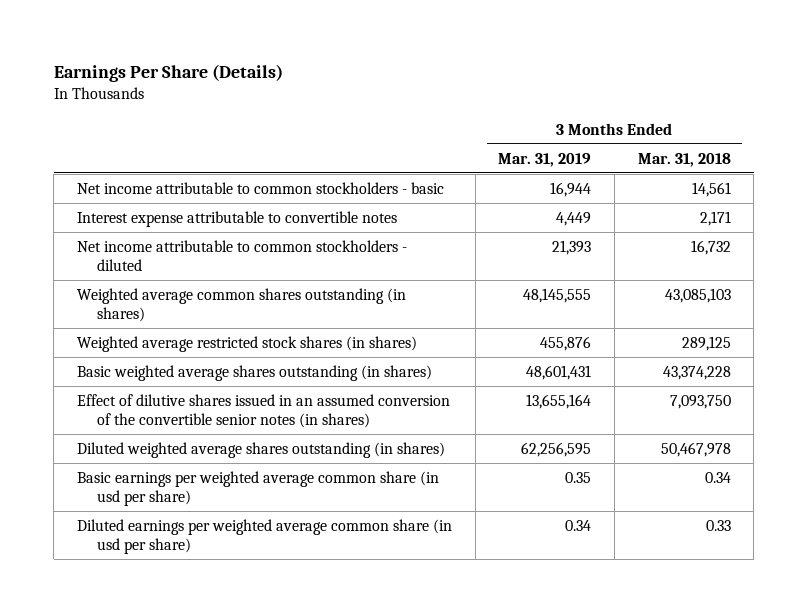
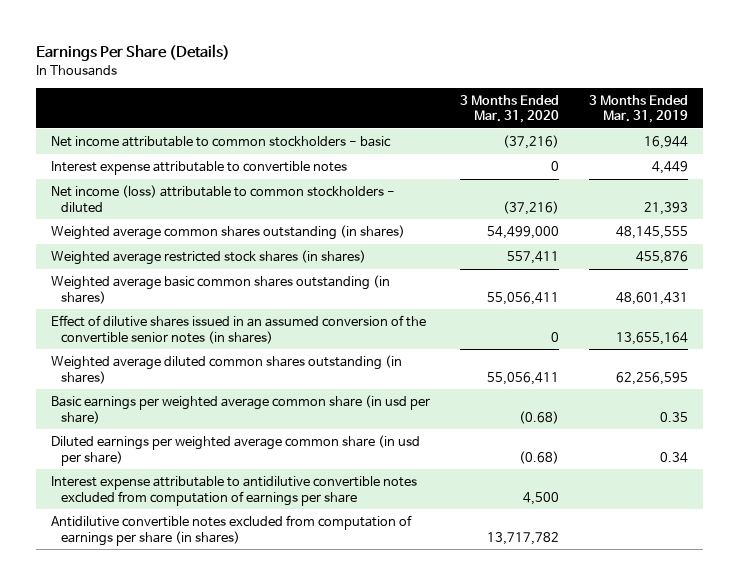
[637,152,731,167] Mar. 31, 2018 -> none
none -> [460,94,560,124] 3 Months Ended Mar. 31, 2020
[76,239,407,271] Net income attributable to common stockholders - diluted -> [51,185,396,213] Net income (loss) attributable to common stockholders - diluted
[76,364,432,381] Basic weighted average shares outstanding (in shares) -> [51,275,391,304] Weighted average basic common shares outstanding (in shares)
[76,441,445,458] Diluted weighted average shares outstanding (in shares) -> [51,355,403,384] Weighted average diluted common shares outstanding (in shares)
none -> [51,476,418,506] Interest expense attributable to antidilutive convertible notes excluded from computation of earnings per share
none -> [51,515,413,546] Antidilutive convertible notes excluded from computation of earnings per share (in shares)

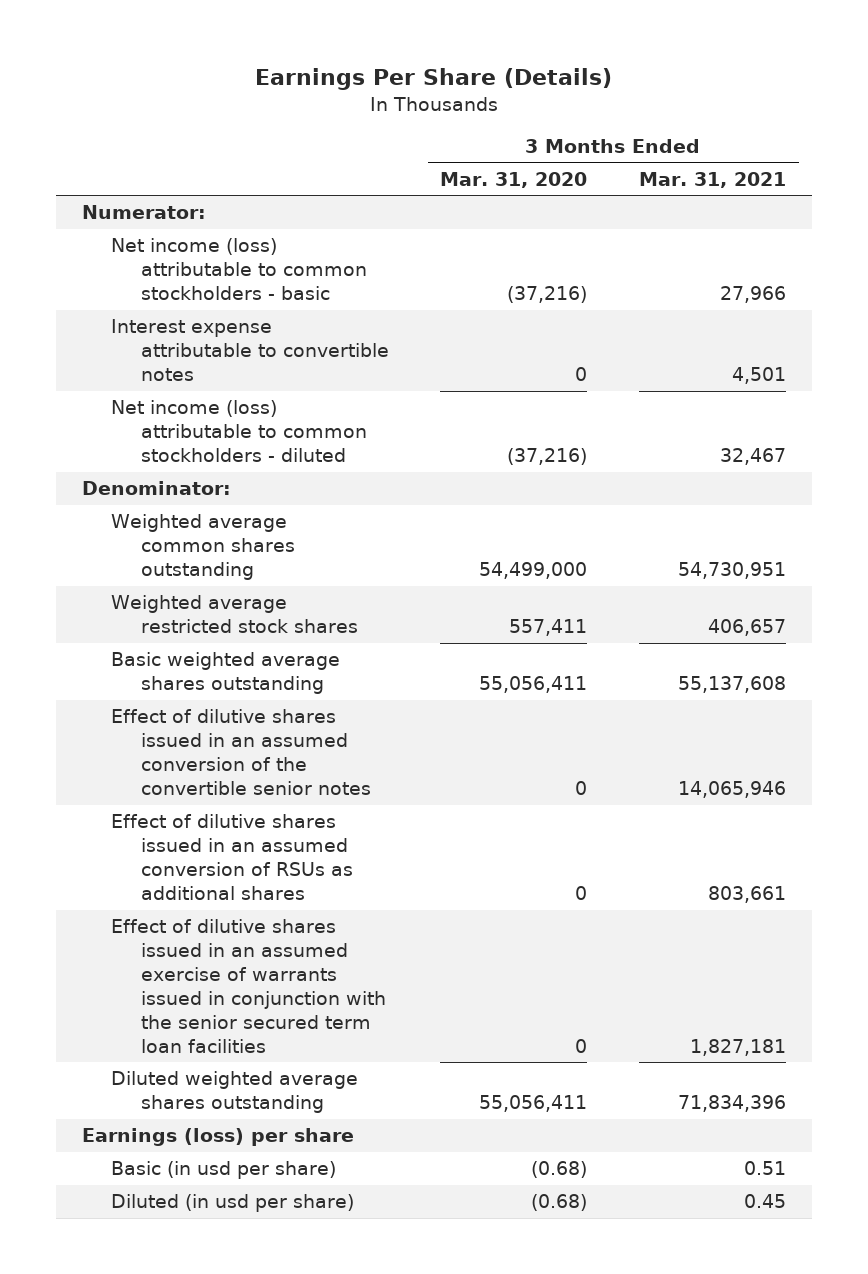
[589,94,689,124] 3 Months Ended Mar. 31, 2019 -> none
none -> [638,171,786,188] Mar. 31, 2021
none -> [81,205,206,220] Numerator:
[51,136,392,148] Net income attributable to common stockholders - basic -> [111,238,367,301] Net income (loss) attributable to common stockholders - basic
[51,476,418,506] Interest expense attributable to antidilutive convertible notes excluded from computation of earnings per share -> none
[51,515,413,546] Antidilutive convertible notes excluded from computation of earnings per share (in shares) -> none
none -> [81,481,231,496] Denominator:
[51,225,406,241] Weighted average common shares outstanding (in shares) -> [111,514,295,581] Weighted average common shares outstanding
[51,250,367,266] Weighted average restricted stock shares (in shares) -> [111,595,358,634] Weighted average restricted stock shares
[51,275,391,304] Weighted average basic common shares outstanding (in shares) -> [111,652,341,695] Basic weighted average shares outstanding
[51,315,427,344] Effect of dilutive shares issued in an assumed conversion of the convertible senior notes (in shares) -> [111,709,371,796] Effect of dilutive shares issued in an assumed conversion of the convertible senior notes
none -> [111,814,353,901] Effect of dilutive shares issued in an assumed conversion of RSUs as additional shares
none -> [111,919,386,1053] Effect of dilutive shares issued in an assumed exercise of warrants issued in conjunction with the senior secured term loan facilities
[51,355,403,384] Weighted average diluted common shares outstanding (in shares) -> [111,1071,359,1114] Diluted weighted average shares outstanding
none -> [81,1128,354,1147] Earnings (loss) per share
[51,395,431,424] Basic earnings per weighted average common share (in usd per share) -> [111,1161,337,1180] Basic (in usd per share)
[51,435,421,466] Diluted earnings per weighted average common share (in usd per share) -> [111,1194,355,1213] Diluted (in usd per share)

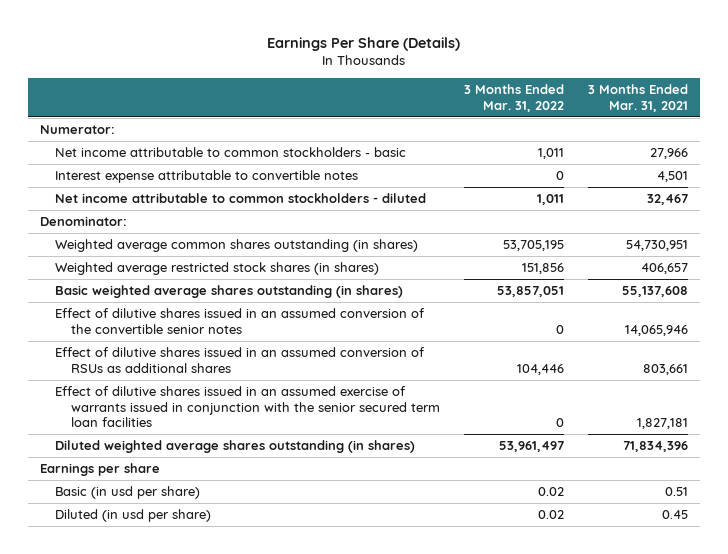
[440,171,588,188] Mar. 31, 2020 -> none
none -> [463,84,564,112] 3 Months Ended Mar. 31, 2022
[111,238,367,301] Net income (loss) attributable to common stockholders - basic -> [55,147,407,158] Net income attributable to common stockholders - basic
[111,400,367,463] Net income (loss) attributable to common stockholders - diluted -> [55,193,427,204] Net income attributable to common stockholders - diluted
[111,514,295,581] Weighted average common shares outstanding -> [55,239,419,253] Weighted average common shares outstanding (in shares)
[111,595,358,634] Weighted average restricted stock shares -> [55,262,380,276] Weighted average restricted stock shares (in shares)
[111,652,341,695] Basic weighted average shares outstanding -> [55,285,404,299] Basic weighted average shares outstanding (in shares)
[111,1071,359,1114] Diluted weighted average shares outstanding -> [55,440,416,454] Diluted weighted average shares outstanding (in shares)
[81,1128,354,1147] Earnings (loss) per share -> [40,463,161,477] Earnings per share

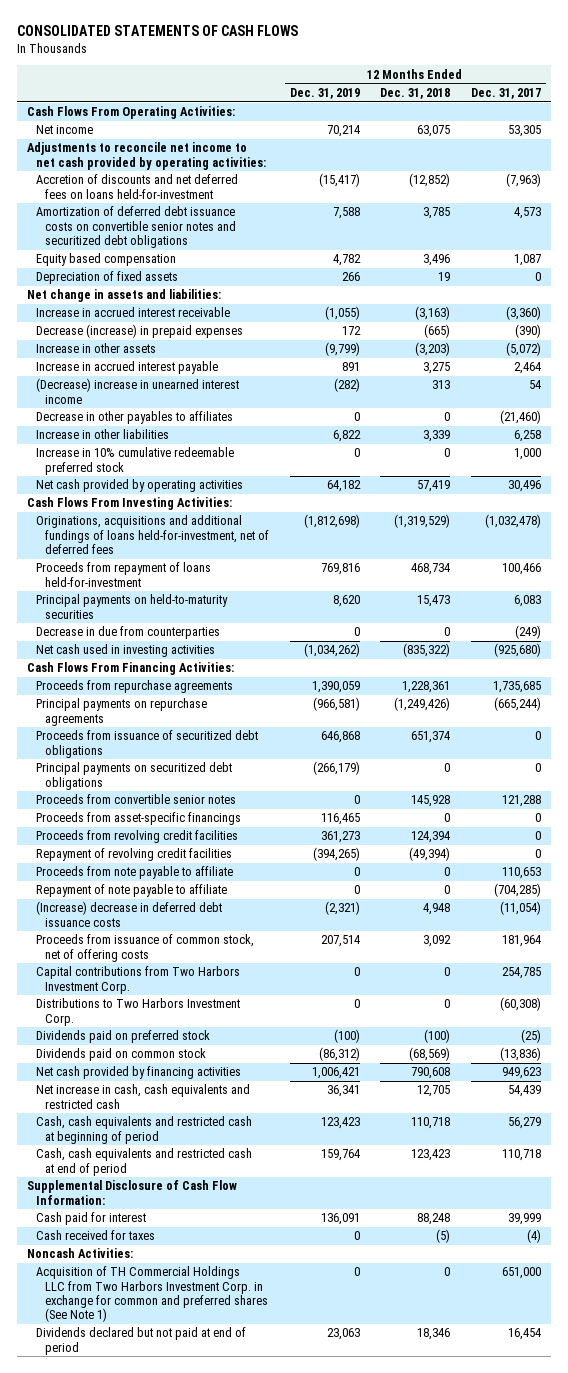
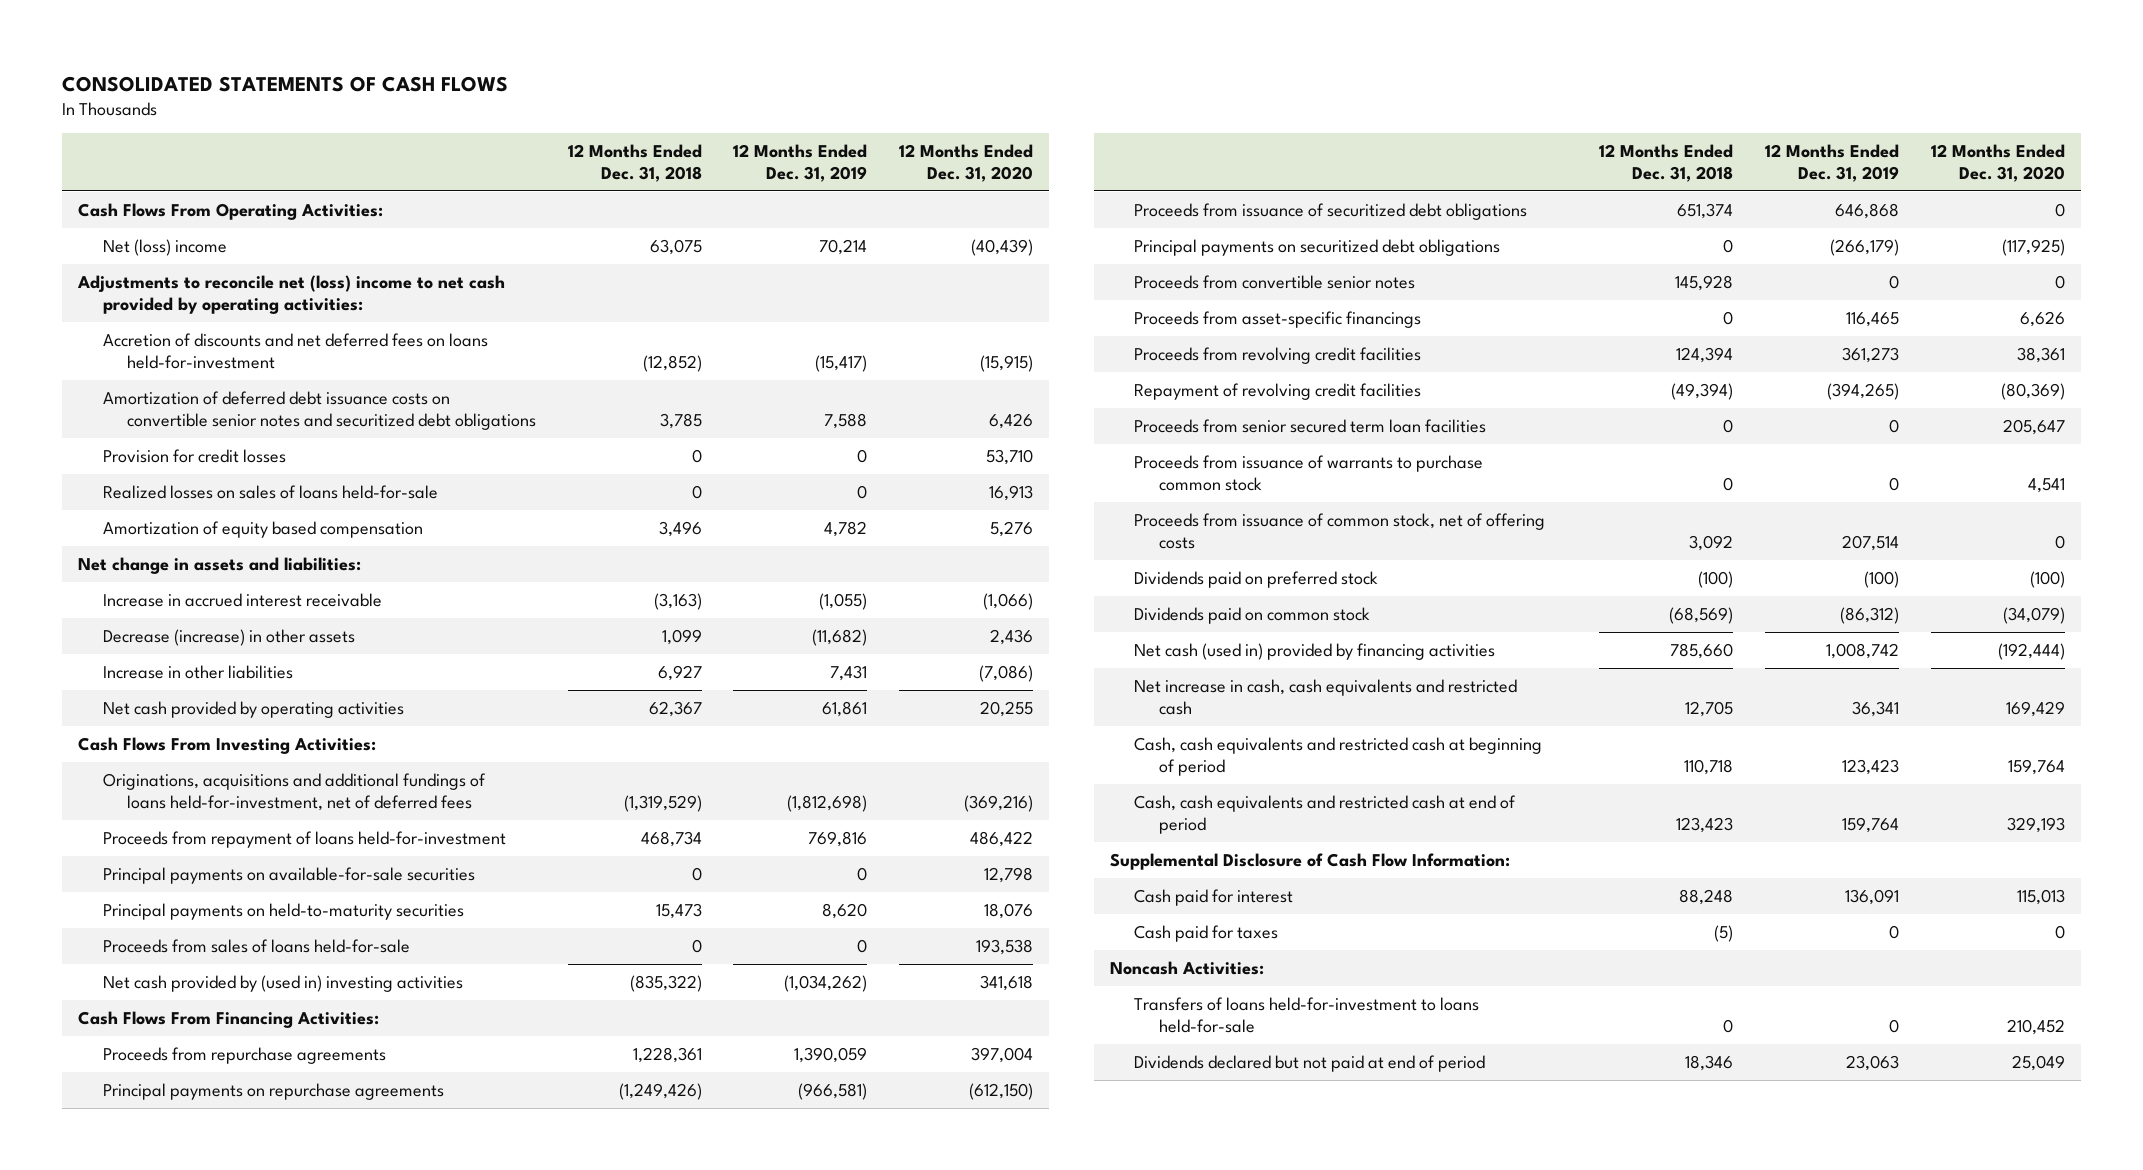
[470,87,541,99] Dec. 31, 2017 -> none
none -> [899,143,1034,182] 12 Months Ended Dec. 31, 2020
[36,125,94,135] Net income -> [102,238,227,256] Net (loss) income
[27,142,267,170] Adjustments to reconcile net income to net cash provided by operating activities: -> [77,274,506,314] Adjustments to reconcile net (loss) income to net cash provided by operating activities:
[36,271,179,285] Depreciation of fixed assets -> none
none -> [102,448,286,463] Provision for credit losses
none -> [102,484,438,499] Realized losses on sales of loans held-for-sale
[36,253,177,267] Equity based compensation -> [102,520,423,538] Amortization of equity based compensation
[36,324,244,339] Decrease (increase) in prepaid expenses -> none
[36,361,219,375] Increase in accrued interest payable -> none
[36,378,240,404] (Decrease) increase in unearned interest income -> none
[36,411,234,425] Decrease in other payables to affiliates -> none
[36,447,235,475] Increase in 10% cumulative redeemable preferred stock -> none
[36,343,157,354] Increase in other assets -> [102,628,355,646] Decrease (increase) in other assets
[324,342,360,357] (9,799) -> [812,628,868,646] (11,682)
[415,342,451,357] (3,203) -> [661,628,702,645] 1,099
[332,430,361,443] 6,822 -> [830,664,868,681] 7,431
[423,430,451,443] 3,339 -> [657,664,702,681] 6,927
[326,480,361,493] 64,182 -> [822,700,868,717] 61,861
[417,480,451,493] 57,419 -> [648,700,702,717] 62,367
none -> [102,866,475,884] Principal payments on available-for-sale securities
[36,626,221,640] Decrease in due from counterparties -> none
none -> [102,938,410,953] Proceeds from sales of loans held-for-sale
[36,644,216,658] Net cash used in investing activities -> [102,974,463,992] Net cash provided by (used in) investing activities
[36,866,234,880] Proceeds from note payable to affiliate -> none
[36,884,228,898] Repayment of note payable to affiliate -> none
[36,901,223,927] (Increase) decrease in deferred debt issuance costs -> none
none -> [1134,418,1487,433] Proceeds from senior secured term loan facilities
none -> [1134,454,1484,491] Proceeds from issuance of warrants to purchase common stock
[36,966,241,994] Capital contributions from Two Harbors Investment Corp. -> none
[36,998,241,1026] Distributions to Two Harbors Investment Corp. -> none
[36,1066,242,1080] Net cash provided by financing activities -> [1134,642,1496,660] Net cash (used in) provided by financing activities
[311,1067,360,1080] 1,006,421 -> [1826,642,1900,659] 1,008,742
[411,1067,451,1080] 790,608 -> [1670,642,1734,659] 785,660
[36,1230,156,1241] Cash received for taxes -> [1134,924,1279,942] Cash paid for taxes
[36,1266,269,1323] Acquisition of TH Commercial Holdings LLC from Two Harbors Investment Corp. in exchange for common and preferred shares (See Note 1) -> none
none -> [1134,996,1480,1033] Transfers of loans held-for-investment to loans held-for-sale

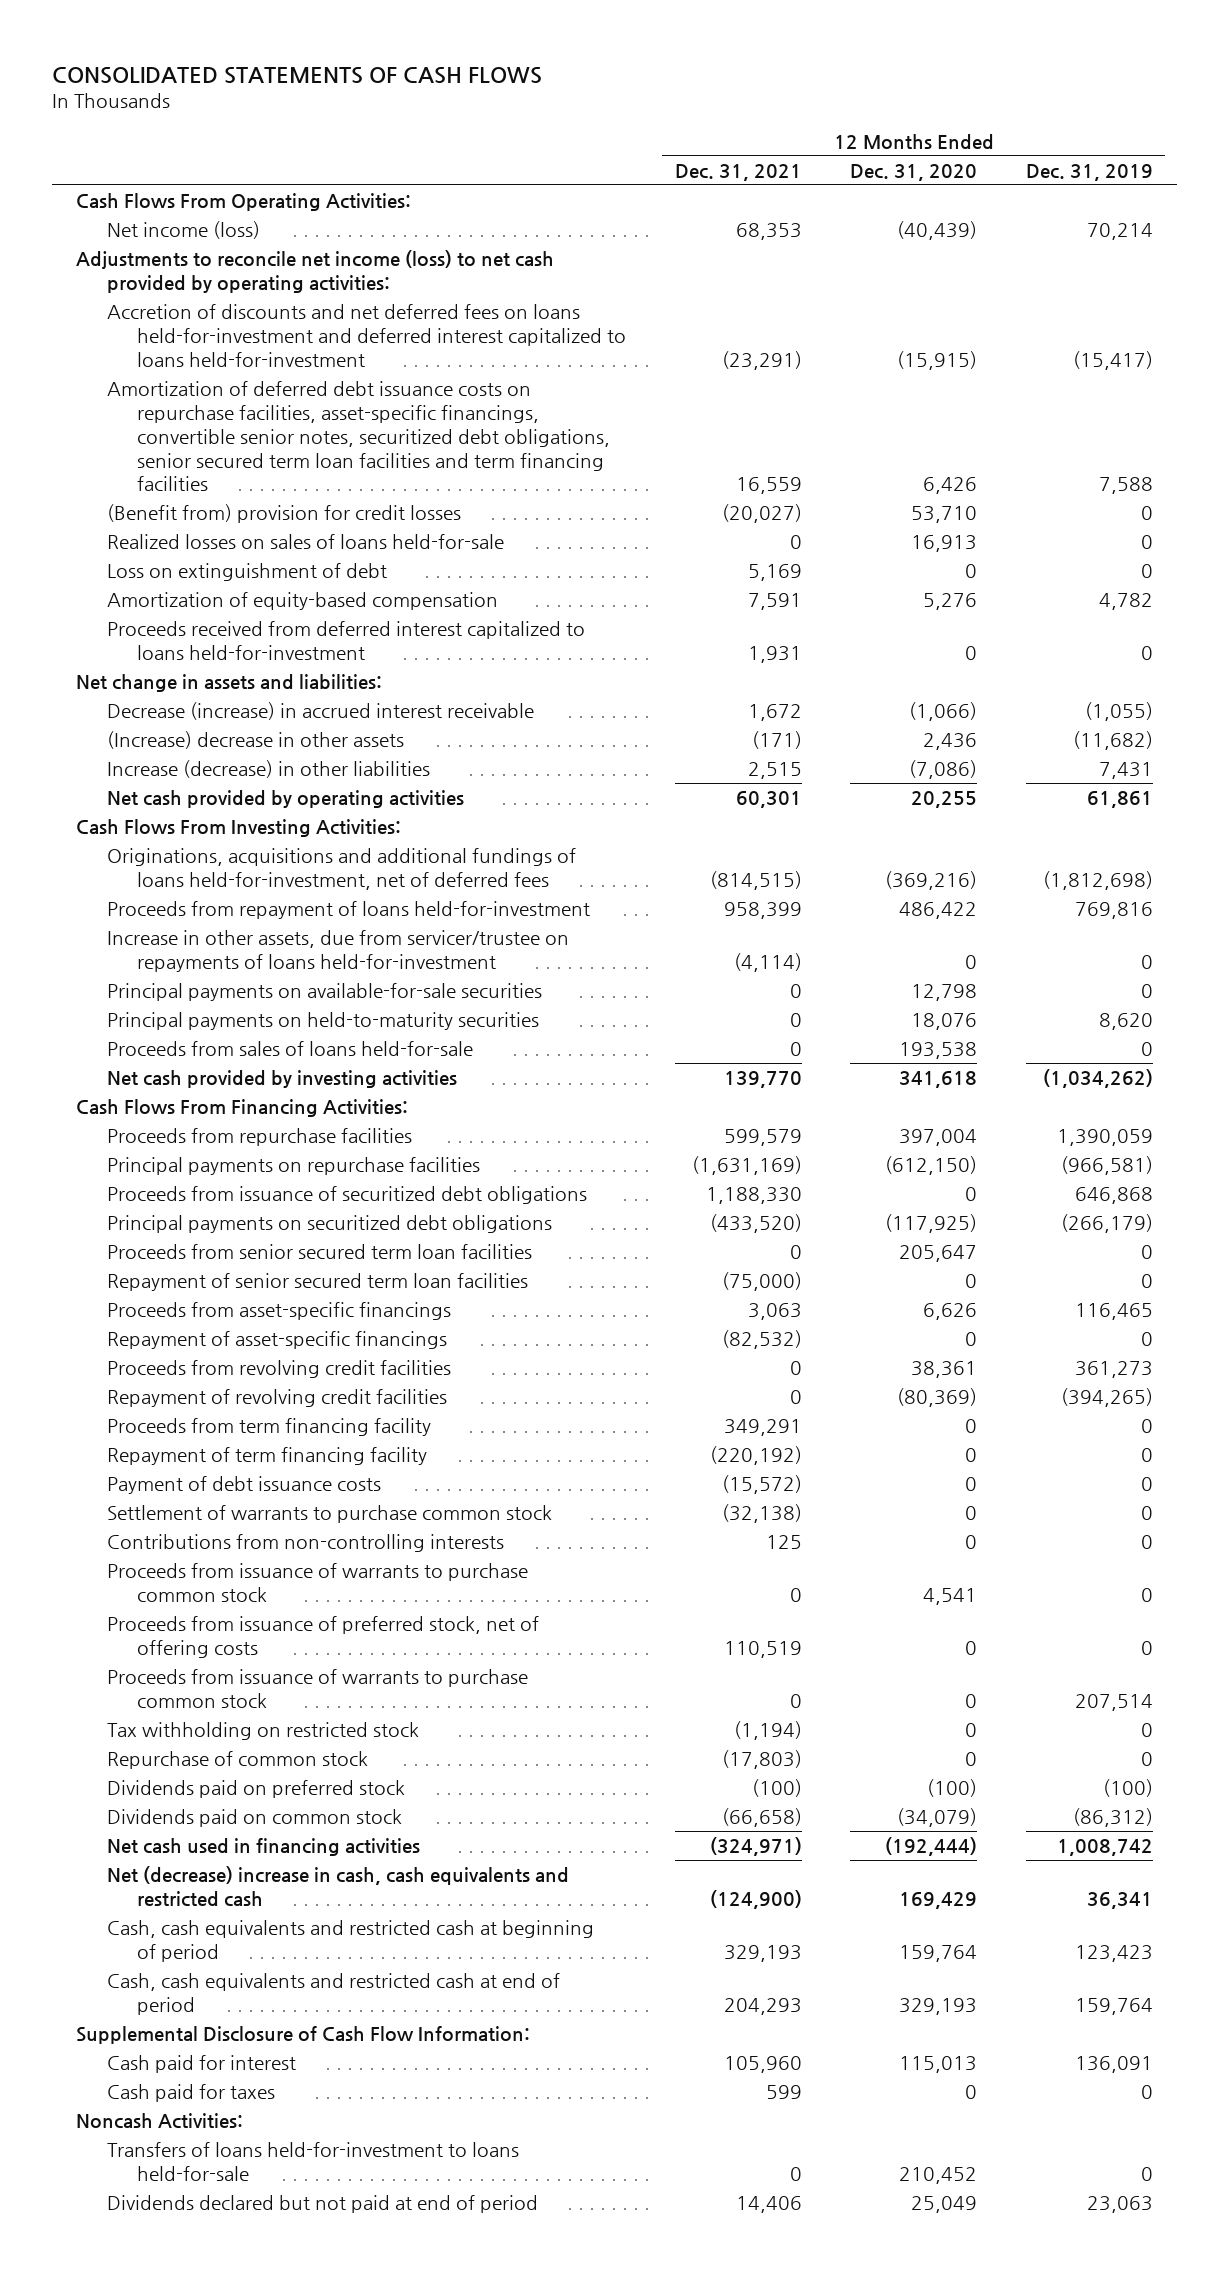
[567,143,702,182] 12 Months Ended Dec. 31, 2018 -> none
none -> [674,163,802,181] Dec. 31, 2021
[102,238,227,256] Net (loss) income -> [106,221,260,240] Net income (loss)
[77,274,506,314] Adjustments to reconcile net (loss) income to net cash provided by operating activities: -> [76,250,555,294] Adjustments to reconcile net income (loss) to net cash provided by operating activities:
[102,332,488,369] Accretion of discounts and net deferred fees on loans held-for-investment -> [106,304,626,367] Accretion of discounts and net deferred fees on loans held-for-investment and deferred interest capitalized to loans held-for-investment
[102,390,537,430] Amortization of deferred debt issuance costs on convertible senior notes and securitized debt obligations -> [106,381,610,492] Amortization of deferred debt issuance costs on repurchase facilities, asset-specific financings, convertible senior notes, securitized debt obligations, senior secured term loan facilities and term financing facilities
[102,448,286,463] Provision for credit losses -> [106,504,461,524] (Benefit from) provision for credit losses
none -> [106,563,387,582] Loss on extinguishment of debt
[102,520,423,538] Amortization of equity based compensation -> [106,592,498,611] Amortization of equity-based compensation
none -> [106,621,585,661] Proceeds received from deferred interest capitalized to loans held-for-investment
[102,592,382,607] Increase in accrued interest receivable -> [106,702,534,721] Decrease (increase) in accrued interest receivable
[102,628,355,646] Decrease (increase) in other assets -> [106,731,404,750] (Increase) decrease in other assets
[102,664,293,679] Increase in other liabilities -> [106,760,430,779] Increase (decrease) in other liabilities
none -> [106,930,569,973] Increase in other assets, due from servicer/trustee on repayments of loans held-for-investment
[102,974,463,992] Net cash provided by (used in) investing activities -> [106,1070,457,1089] Net cash provided by investing activities
[102,1046,386,1064] Proceeds from repurchase agreements -> [106,1128,412,1147] Proceeds from repurchase facilities
[102,1082,444,1100] Principal payments on repurchase agreements -> [106,1157,480,1176] Principal payments on repurchase facilities
[1134,274,1416,289] Proceeds from convertible senior notes -> none
[1134,418,1487,433] Proceeds from senior secured term loan facilities -> [106,1244,532,1260] Proceeds from senior secured term loan facilities
none -> [106,1273,528,1292] Repayment of senior secured term loan facilities
none -> [106,1331,447,1350] Repayment of asset-specific financings
none -> [106,1418,431,1437] Proceeds from term financing facility
none -> [106,1447,427,1466] Repayment of term financing facility
none -> [106,1476,381,1495] Payment of debt issuance costs
none -> [106,1505,552,1524] Settlement of warrants to purchase common stock
none -> [106,1534,504,1553] Contributions from non-controlling interests
none -> [106,1616,539,1659] Proceeds from issuance of preferred stock, net of offering costs
[1134,512,1546,549] Proceeds from issuance of common stock, net of offering costs -> [106,1669,528,1709] Proceeds from issuance of warrants to purchase common stock
none -> [106,1722,419,1741] Tax withholding on restricted stock
none -> [106,1751,368,1770] Repurchase of common stock
[1134,642,1496,660] Net cash (used in) provided by financing activities -> [106,1838,420,1857] Net cash used in financing activities
[1134,678,1518,715] Net increase in cash, cash equivalents and restricted cash -> [106,1866,569,1908] Net (decrease) increase in cash, cash equivalents and restricted cash

